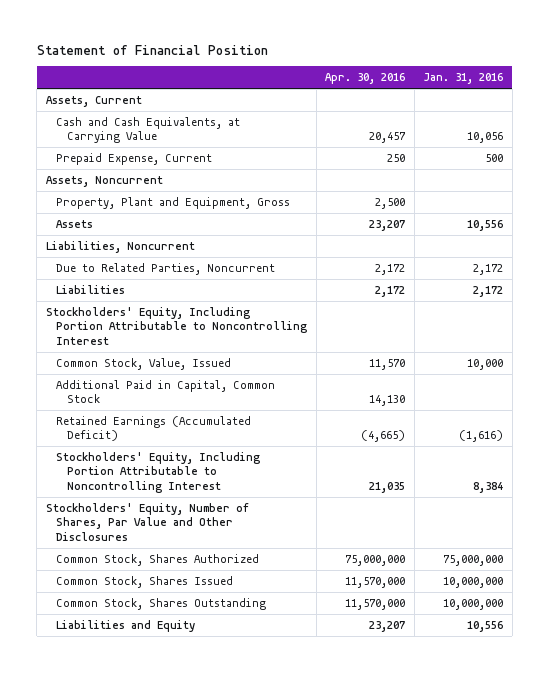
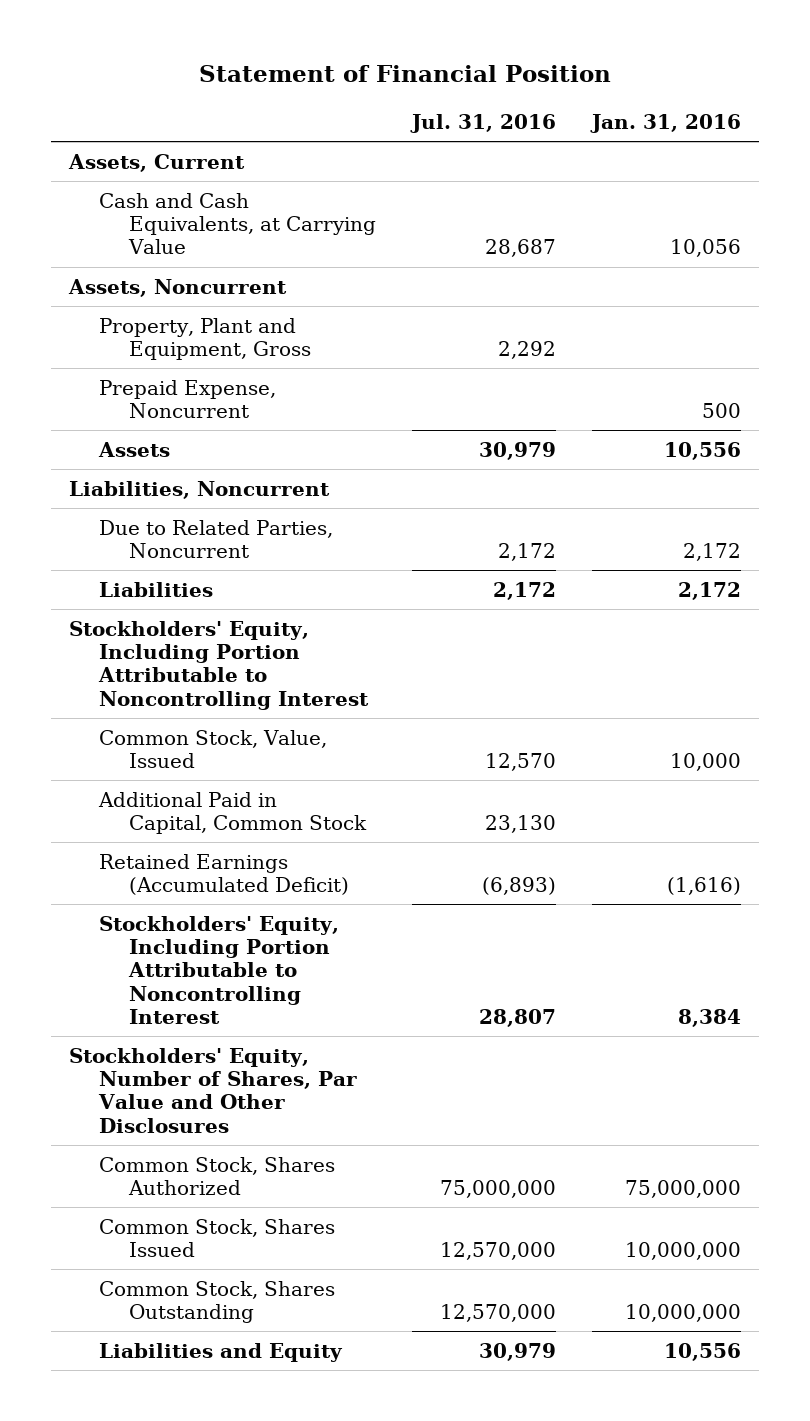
[325,73,406,85] Apr. 30, 2016 -> none
none -> [409,113,556,133] Jul. 31, 2016
[56,153,213,166] Prepaid Expense, Current -> none
none -> [99,379,277,419] Prepaid Expense, Noncurrent

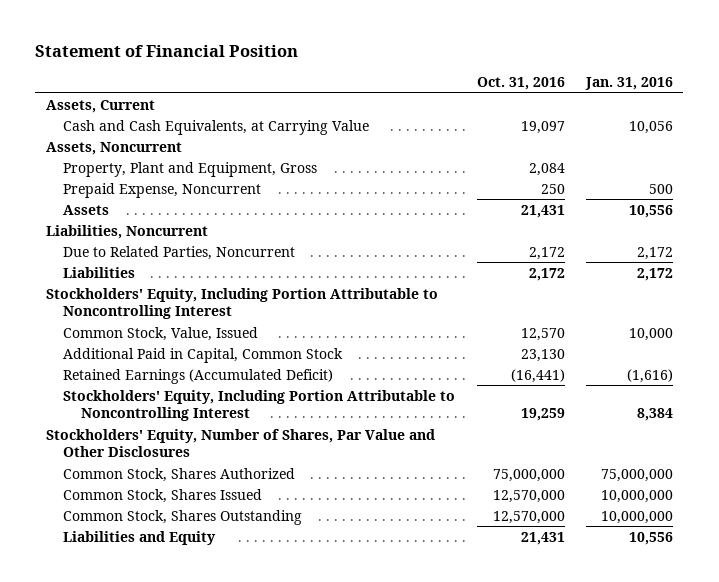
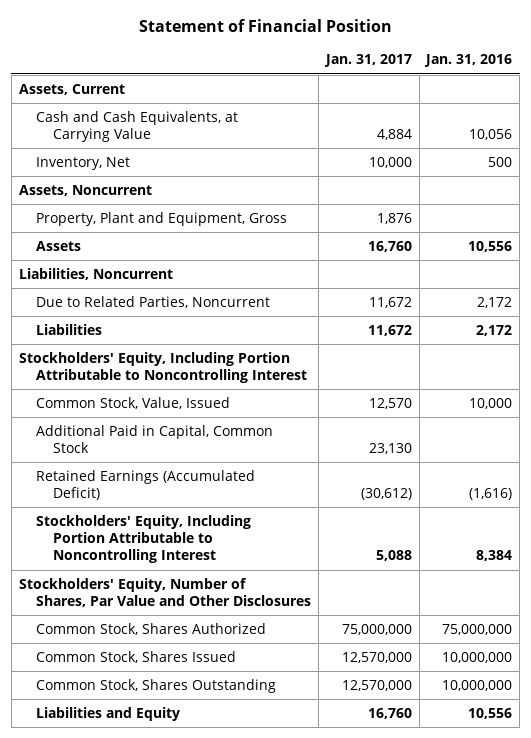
[476,77,565,91] Oct. 31, 2016 -> none
none -> [323,54,412,68] Jan. 31, 2017
none -> [35,156,130,170] Inventory, Net
[63,182,262,198] Prepaid Expense, Noncurrent -> none

